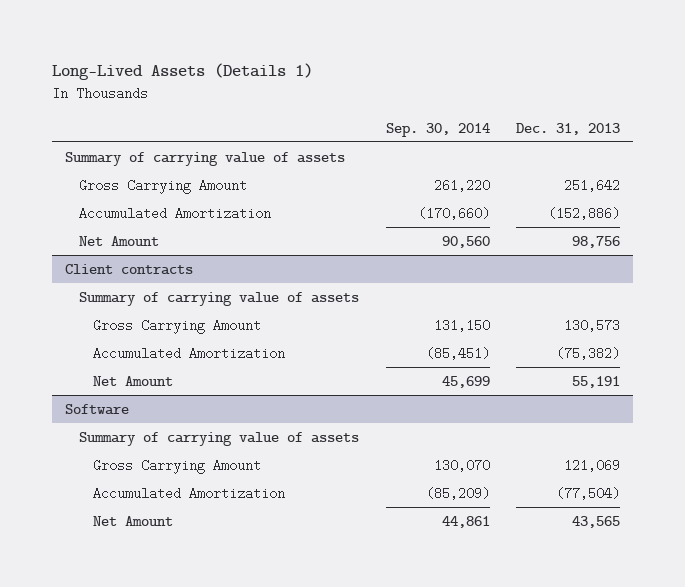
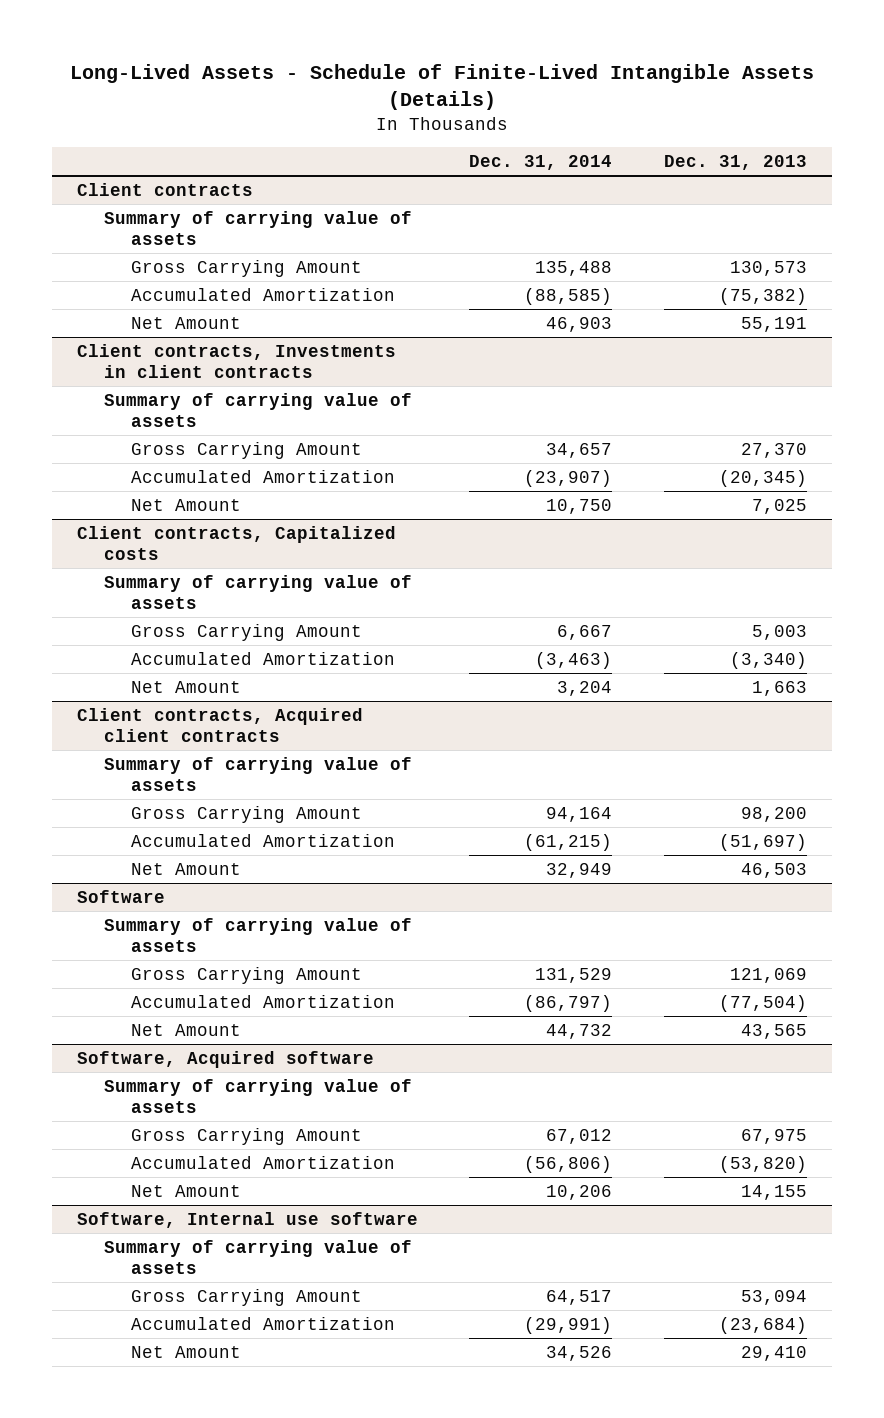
[51,63,313,81] Long-Lived Assets (Details 1) -> [69,63,814,110] Long-Lived Assets - Schedule of Finite-Lived Intangible Assets (Details)
[385,122,490,137] Sep. 30, 2014 -> none
none -> [469,154,613,170] Dec. 31, 2014
[65,152,346,167] Summary of carrying value of assets -> none
[79,179,248,195] Gross Carrying Amount -> none
[79,207,272,221] Accumulated Amortization -> none
[79,236,160,247] Net Amount -> none
none -> [77,343,397,378] Client contracts, Investments in client contracts
none -> [103,392,412,427] Summary of carrying value of assets
none -> [130,441,362,459] Gross Carrying Amount
none -> [130,469,395,483] Accumulated Amortization
none -> [130,498,241,511] Net Amount
none -> [77,525,397,560] Client contracts, Capitalized costs
none -> [103,574,412,609] Summary of carrying value of assets
none -> [130,623,362,641] Gross Carrying Amount
none -> [130,651,395,665] Accumulated Amortization
none -> [130,680,241,693] Net Amount
none -> [77,707,364,742] Client contracts, Acquired client contracts
none -> [103,756,412,791] Summary of carrying value of assets
none -> [130,805,362,823] Gross Carrying Amount
none -> [130,833,395,847] Accumulated Amortization
none -> [130,862,241,875] Net Amount
none -> [77,1050,375,1068] Software, Acquired software
none -> [103,1078,412,1113] Summary of carrying value of assets
none -> [130,1127,362,1145] Gross Carrying Amount
none -> [130,1155,395,1169] Accumulated Amortization
none -> [130,1184,241,1197] Net Amount
none -> [77,1211,419,1228] Software, Internal use software
none -> [103,1239,412,1274] Summary of carrying value of assets
none -> [130,1288,362,1306] Gross Carrying Amount
none -> [130,1316,395,1330] Accumulated Amortization
none -> [130,1345,241,1358] Net Amount

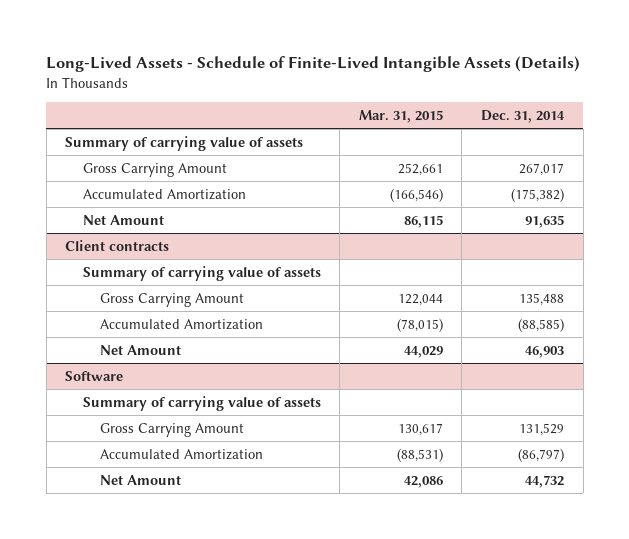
[663,154,807,170] Dec. 31, 2013 -> none
none -> [358,109,443,123] Mar. 31, 2015
none -> [65,135,304,151] Summary of carrying value of assets
none -> [82,162,227,177] Gross Carrying Amount
none -> [82,188,246,200] Accumulated Amortization
none -> [82,214,164,225] Net Amount
[77,343,397,378] Client contracts, Investments in client contracts -> none
[103,392,412,427] Summary of carrying value of assets -> none
[130,441,362,459] Gross Carrying Amount -> none
[130,469,395,483] Accumulated Amortization -> none
[130,498,241,511] Net Amount -> none
[77,525,397,560] Client contracts, Capitalized costs -> none
[103,574,412,609] Summary of carrying value of assets -> none
[130,623,362,641] Gross Carrying Amount -> none
[130,651,395,665] Accumulated Amortization -> none
[130,680,241,693] Net Amount -> none
[77,707,364,742] Client contracts, Acquired client contracts -> none
[103,756,412,791] Summary of carrying value of assets -> none
[130,805,362,823] Gross Carrying Amount -> none
[130,833,395,847] Accumulated Amortization -> none
[130,862,241,875] Net Amount -> none
[77,1050,375,1068] Software, Acquired software -> none
[103,1078,412,1113] Summary of carrying value of assets -> none
[130,1127,362,1145] Gross Carrying Amount -> none
[130,1155,395,1169] Accumulated Amortization -> none
[130,1184,241,1197] Net Amount -> none
[77,1211,419,1228] Software, Internal use software -> none
[103,1239,412,1274] Summary of carrying value of assets -> none
[130,1288,362,1306] Gross Carrying Amount -> none
[130,1316,395,1330] Accumulated Amortization -> none
[130,1345,241,1358] Net Amount -> none

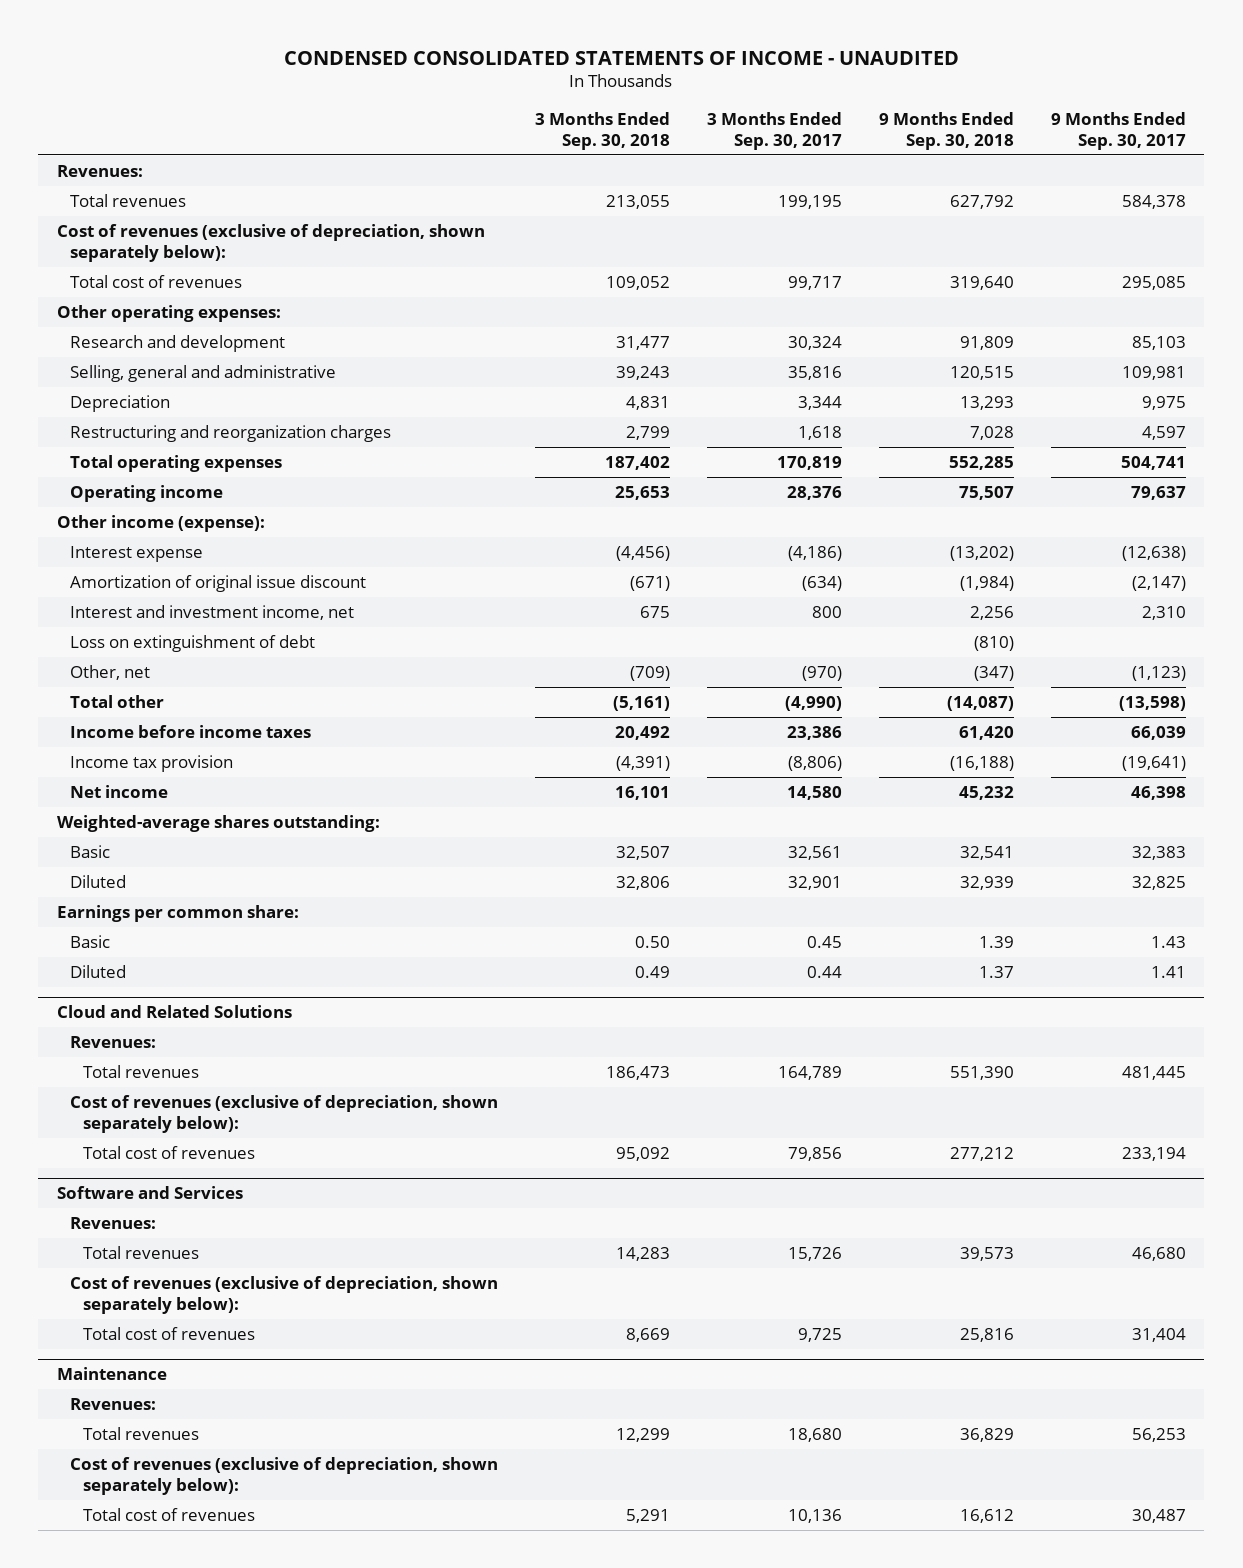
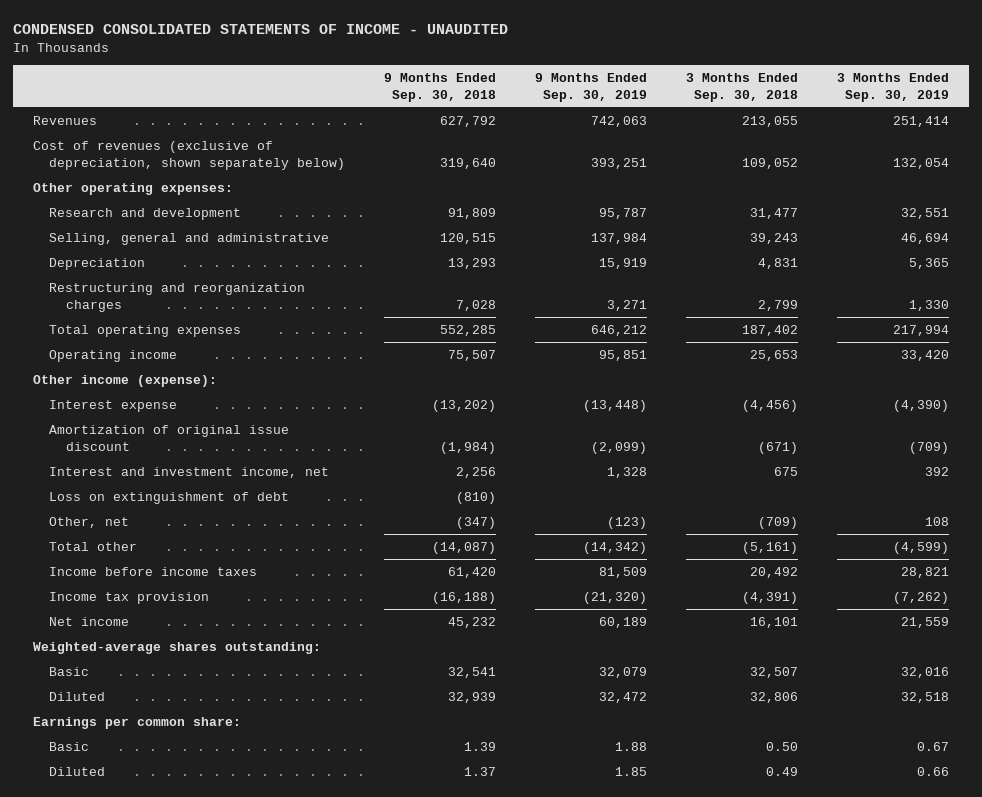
[706,111,842,150] 3 Months Ended Sep. 30, 2017 -> none
[1050,111,1186,150] 9 Months Ended Sep. 30, 2017 -> none
none -> [535,72,648,102] 9 Months Ended Sep. 30, 2019
none -> [837,72,950,102] 3 Months Ended Sep. 30, 2019
[56,164,143,177] Revenues: -> none
[56,223,485,262] Cost of revenues (exclusive of depreciation, shown separately below): -> none
[69,193,186,207] Total revenues -> [32,115,97,125] Revenues
[69,274,242,288] Total cost of revenues -> [32,140,346,171] Cost of revenues (exclusive of depreciation, shown separately below)
[56,1005,292,1019] Cloud and Related Solutions -> none
[69,1035,156,1048] Revenues: -> none
[82,1064,199,1078] Total revenues -> none
[69,1094,498,1133] Cost of revenues (exclusive of depreciation, shown separately below): -> none
[82,1145,255,1159] Total cost of revenues -> none
[56,1186,243,1200] Software and Services -> none
[69,1216,156,1229] Revenues: -> none
[82,1245,199,1259] Total revenues -> none
[69,1275,498,1314] Cost of revenues (exclusive of depreciation, shown separately below): -> none
[82,1326,255,1340] Total cost of revenues -> none
[56,1367,167,1381] Maintenance -> none
[69,1397,156,1410] Revenues: -> none
[82,1426,199,1440] Total revenues -> none
[69,1456,498,1495] Cost of revenues (exclusive of depreciation, shown separately below): -> none
[82,1507,255,1521] Total cost of revenues -> none

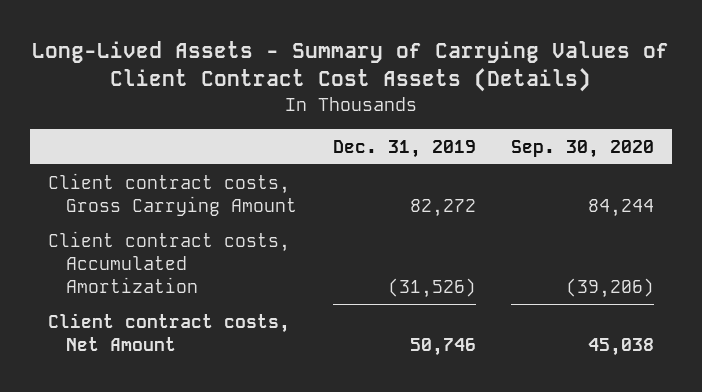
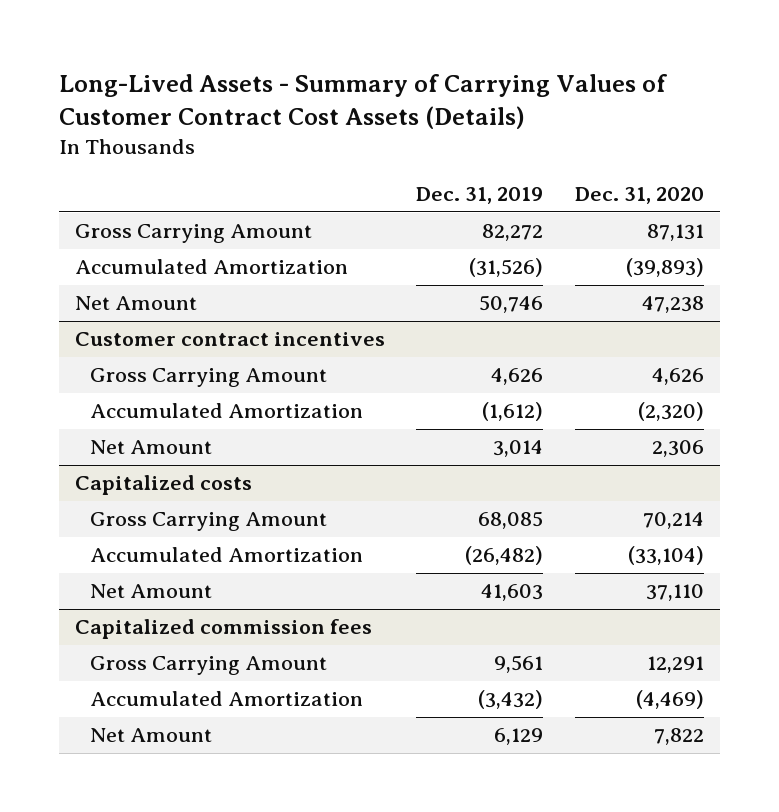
[31,41,669,93] Long-Lived Assets - Summary of Carrying Values of Client Contract Cost Assets (Details) -> [59,74,668,130] Long-Lived Assets - Summary of Carrying Values of Customer Contract Cost Assets (Details)
[510,139,654,158] Sep. 30, 2020 -> none
none -> [574,186,704,204] Dec. 31, 2020
[47,172,298,216] Client contract costs, Gross Carrying Amount -> [74,224,312,244] Gross Carrying Amount
[47,230,290,294] Client contract costs, Accumulated Amortization -> [74,259,348,275] Accumulated Amortization
[47,312,290,351] Client contract costs, Net Amount -> [74,296,197,311] Net Amount
none -> [74,332,385,347] Customer contract incentives
none -> [90,368,328,388] Gross Carrying Amount
none -> [90,403,364,419] Accumulated Amortization
none -> [90,440,213,455] Net Amount
none -> [74,475,252,496] Capitalized costs
none -> [90,512,328,532] Gross Carrying Amount
none -> [90,547,364,563] Accumulated Amortization
none -> [90,584,213,599] Net Amount
none -> [74,619,372,640] Capitalized commission fees
none -> [90,656,328,676] Gross Carrying Amount
none -> [90,691,364,707] Accumulated Amortization
none -> [90,728,213,743] Net Amount

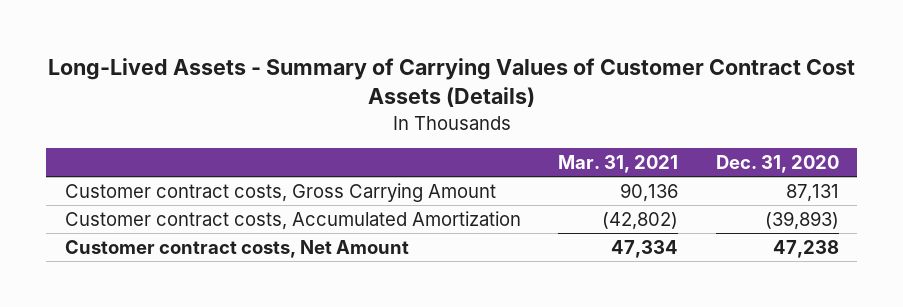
[416,186,544,204] Dec. 31, 2019 -> none
none -> [558,155,679,174] Mar. 31, 2021
[74,332,385,347] Customer contract incentives -> none
[90,368,328,388] Gross Carrying Amount -> none
[90,403,364,419] Accumulated Amortization -> none
[90,440,213,455] Net Amount -> none
[74,475,252,496] Capitalized costs -> none
[90,512,328,532] Gross Carrying Amount -> none
[90,547,364,563] Accumulated Amortization -> none
[90,584,213,599] Net Amount -> none
[74,619,372,640] Capitalized commission fees -> none
[90,656,328,676] Gross Carrying Amount -> none
[90,691,364,707] Accumulated Amortization -> none
[90,728,213,743] Net Amount -> none
[74,224,312,244] Gross Carrying Amount -> [64,182,496,202] Customer contract costs, Gross Carrying Amount
[74,259,348,275] Accumulated Amortization -> [64,210,521,230] Customer contract costs, Accumulated Amortization
[74,296,197,311] Net Amount -> [64,239,409,258] Customer contract costs, Net Amount

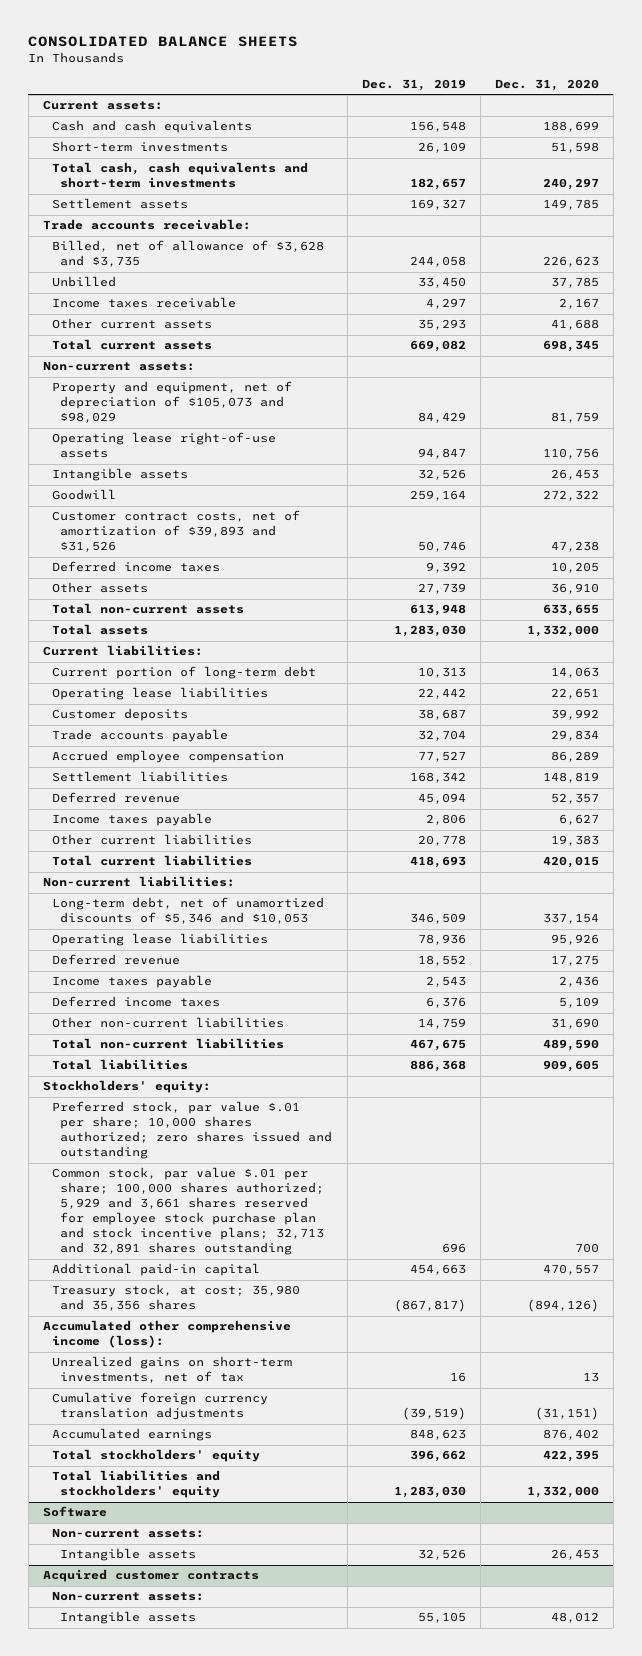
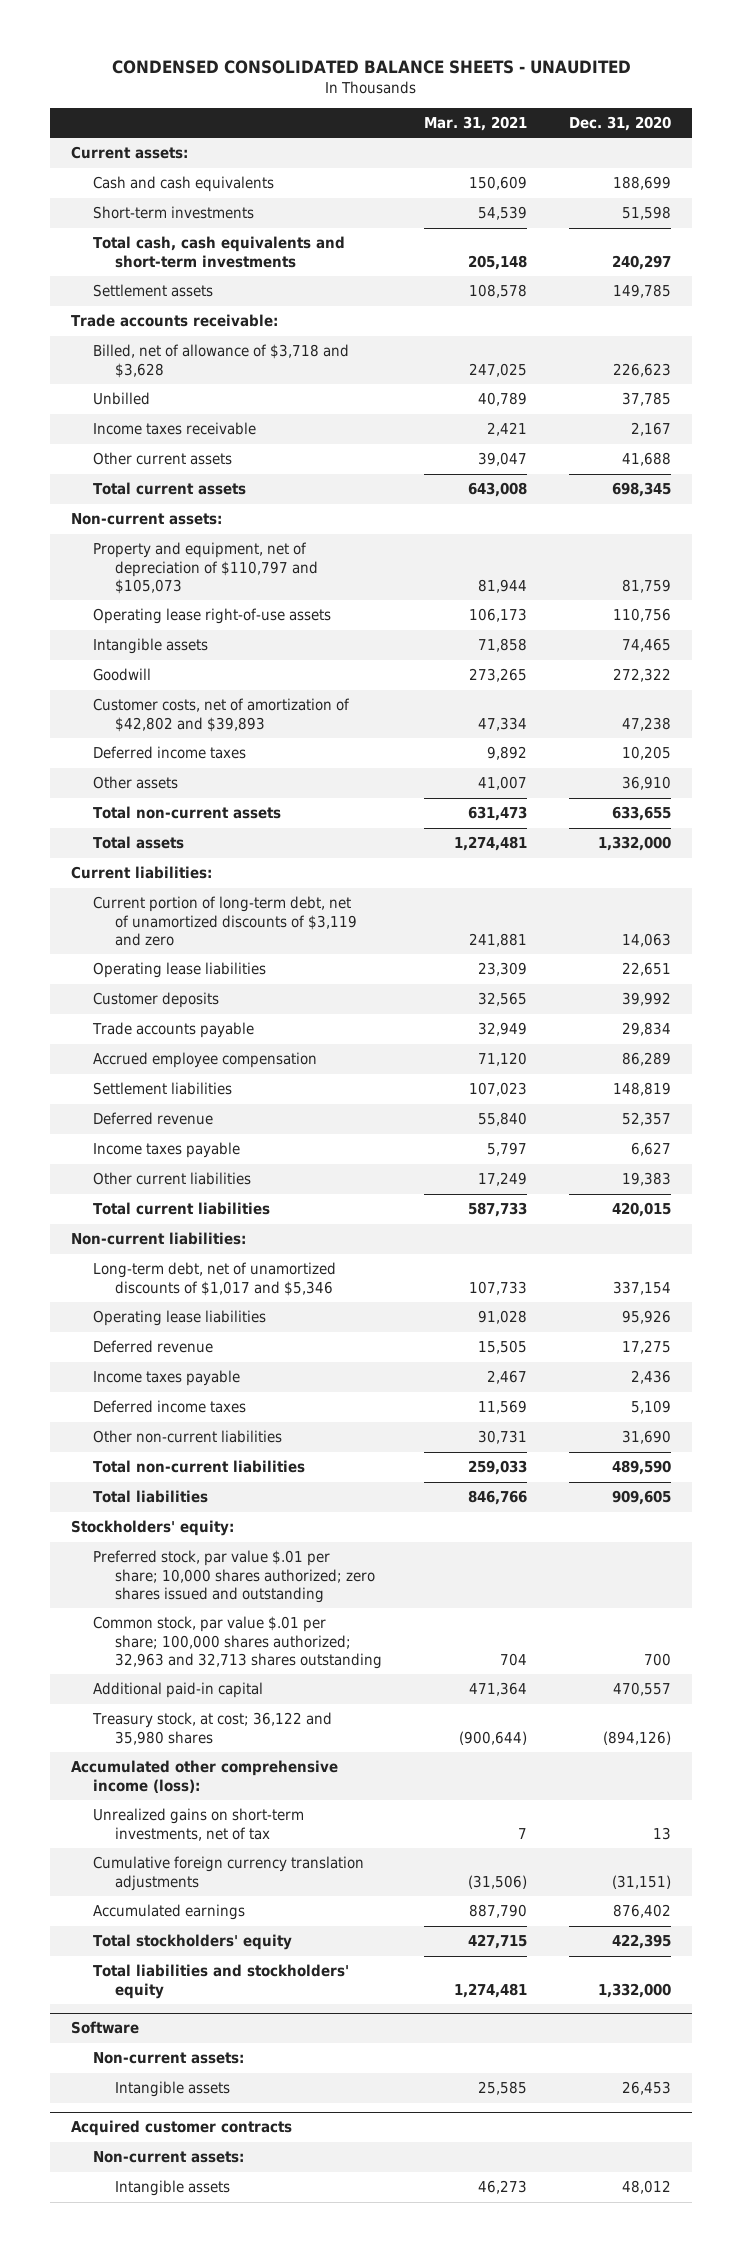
[28,36,299,48] CONSOLIDATED BALANCE SHEETS -> [112,60,632,75] CONDENSED CONSOLIDATED BALANCE SHEETS - UNAUDITED
[361,78,466,91] Dec. 31, 2019 -> none
none -> [424,115,528,131] Mar. 31, 2021
[51,240,324,268] Billed, net of allowance of $3,628 and $3,735 -> [93,344,350,378] Billed, net of allowance of $3,718 and $3,628
[51,381,292,424] Property and equipment, net of depreciation of $105,073 and $98,029 -> [93,542,319,594] Property and equipment, net of depreciation of $110,797 and $105,073
[550,469,599,481] 26,453 -> [621,638,671,653] 74,465
[51,510,300,553] Customer contract costs, net of amortization of $39,893 and $31,526 -> [93,698,351,732] Customer costs, net of amortization of $42,802 and $39,893
[51,666,316,680] Current portion of long-term debt -> [93,896,358,946] Current portion of long-term debt, net of unamortized discounts of $3,119 and zero
[51,897,324,925] Long-term debt, net of unamortized discounts of $5,346 and $10,053 -> [93,1262,337,1296] Long-term debt, net of unamortized discounts of $1,017 and $5,346
[51,1167,325,1256] Common stock, par value $.01 per share; 100,000 shares authorized; 5,929 and 3,661 shares reserved for employee stock purchase plan and stock incentive plans; 32,713 and 32,891 shares outstanding -> [93,1616,383,1669] Common stock, par value $.01 per share; 100,000 shares authorized; 32,963 and 32,713 shares outstanding
[51,1284,300,1312] Treasury stock, at cost; 35,980 and 35,356 shares -> [92,1712,333,1745] Treasury stock, at cost; 36,122 and 35,980 shares

